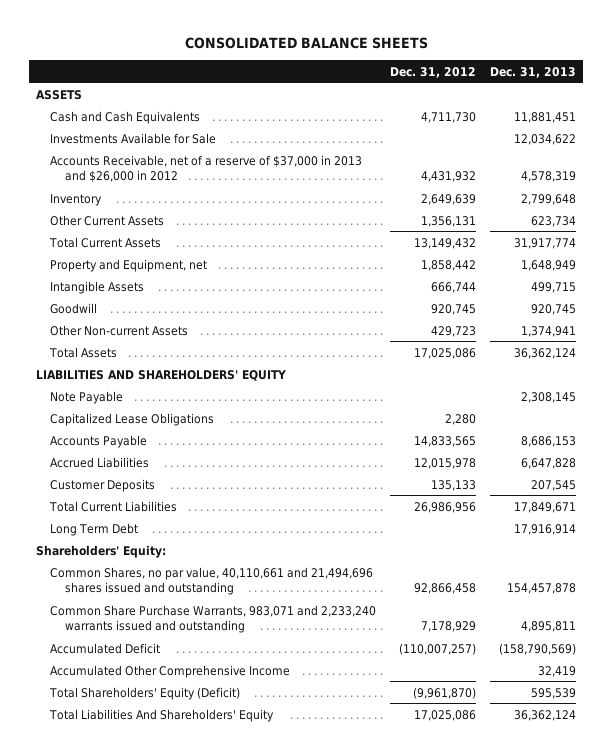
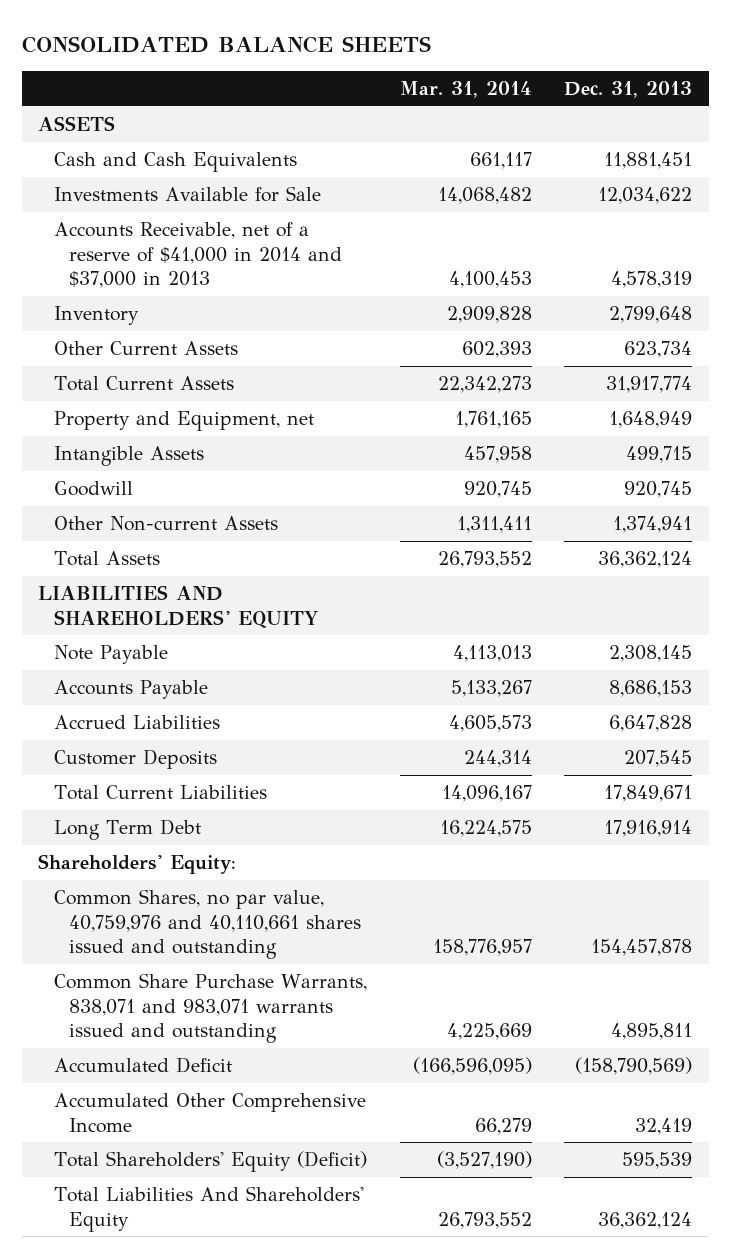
[389,66,476,78] Dec. 31, 2012 -> none
none -> [399,81,532,99] Mar. 31, 2014
[50,154,363,182] Accounts Receivable, net of a reserve of $37,000 in 2013 and $26,000 in 2012 -> [53,221,343,289] Accounts Receivable, net of a reserve of $41,000 in 2014 and $37,000 in 2013
[50,412,215,426] Capitalized Lease Obligations -> none
[50,566,374,595] Common Shares, no par value, 40,110,661 and 21,494,696 shares issued and outstanding -> [53,888,362,960] Common Shares, no par value, 40,759,976 and 40,110,661 shares issued and outstanding
[50,604,377,633] Common Share Purchase Warrants, 983,071 and 2,233,240 warrants issued and outstanding -> [53,972,367,1044] Common Share Purchase Warrants, 838,071 and 983,071 warrants issued and outstanding

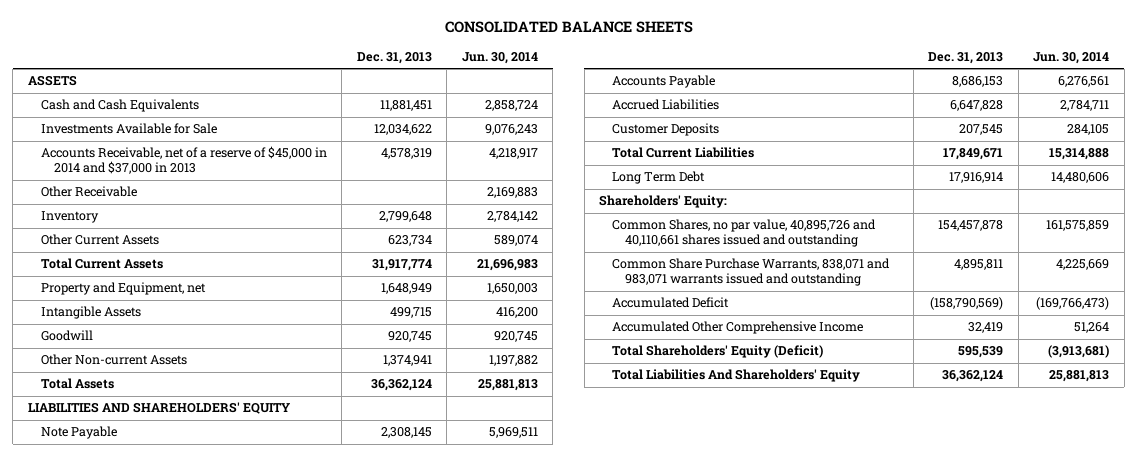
[399,81,532,99] Mar. 31, 2014 -> none
none -> [461,51,538,64] Jun. 30, 2014
[53,221,343,289] Accounts Receivable, net of a reserve of $41,000 in 2014 and $37,000 in 2013 -> [40,146,327,175] Accounts Receivable, net of a reserve of $45,000 in 2014 and $37,000 in 2013
none -> [40,186,137,198] Other Receivable
[53,888,362,960] Common Shares, no par value, 40,759,976 and 40,110,661 shares issued and outstanding -> [612,219,877,248] Common Shares, no par value, 40,895,726 and 40,110,661 shares issued and outstanding

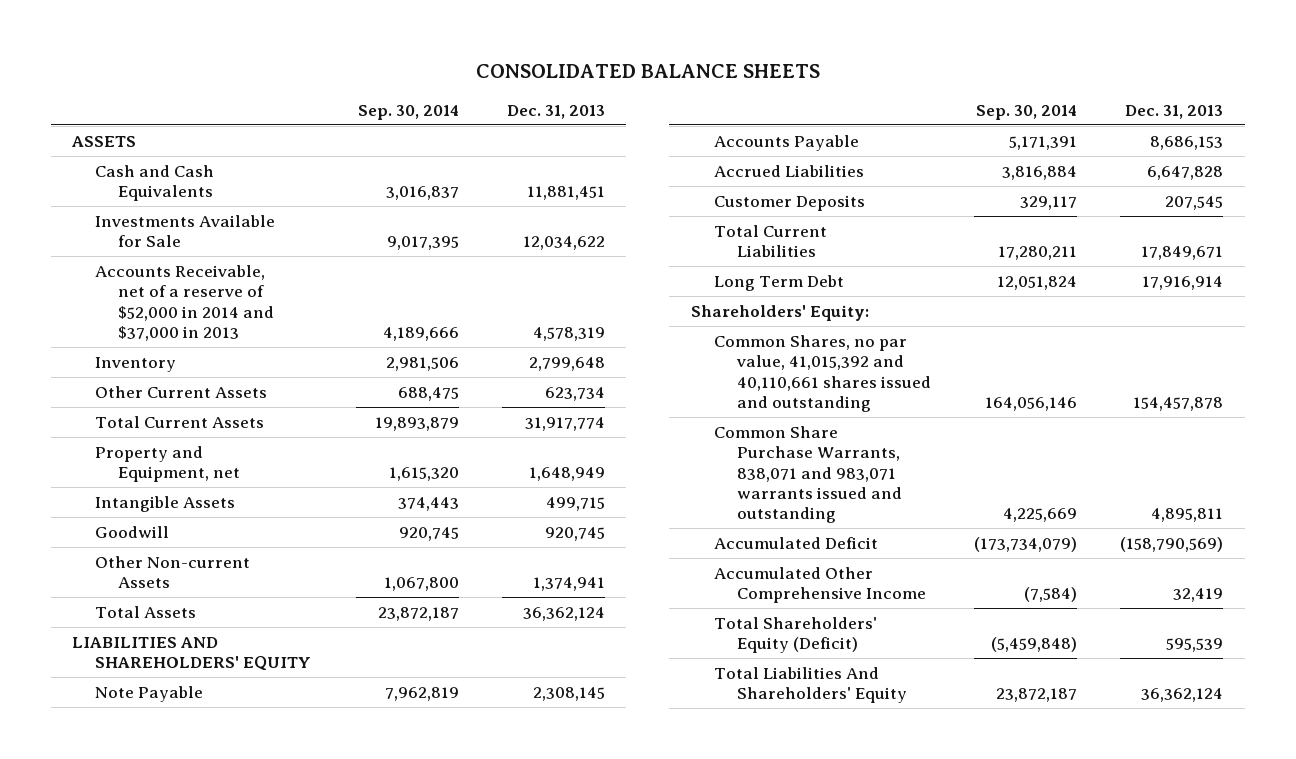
[461,51,538,64] Jun. 30, 2014 -> none
none -> [357,104,459,120] Sep. 30, 2014
[40,186,137,198] Other Receivable -> none
[40,146,327,175] Accounts Receivable, net of a reserve of $45,000 in 2014 and $37,000 in 2013 -> [95,264,275,341] Accounts Receivable, net of a reserve of $52,000 in 2014 and $37,000 in 2013
[612,219,877,248] Common Shares, no par value, 40,895,726 and 40,110,661 shares issued and outstanding -> [713,334,931,412] Common Shares, no par value, 41,015,392 and 40,110,661 shares issued and outstanding

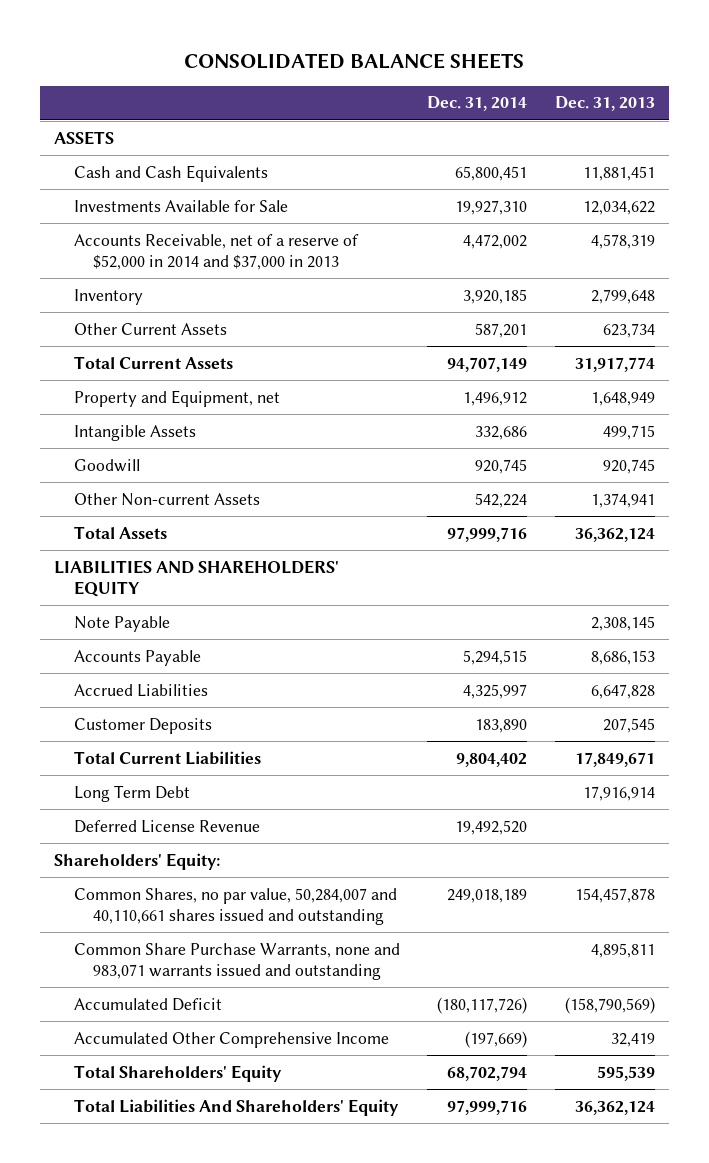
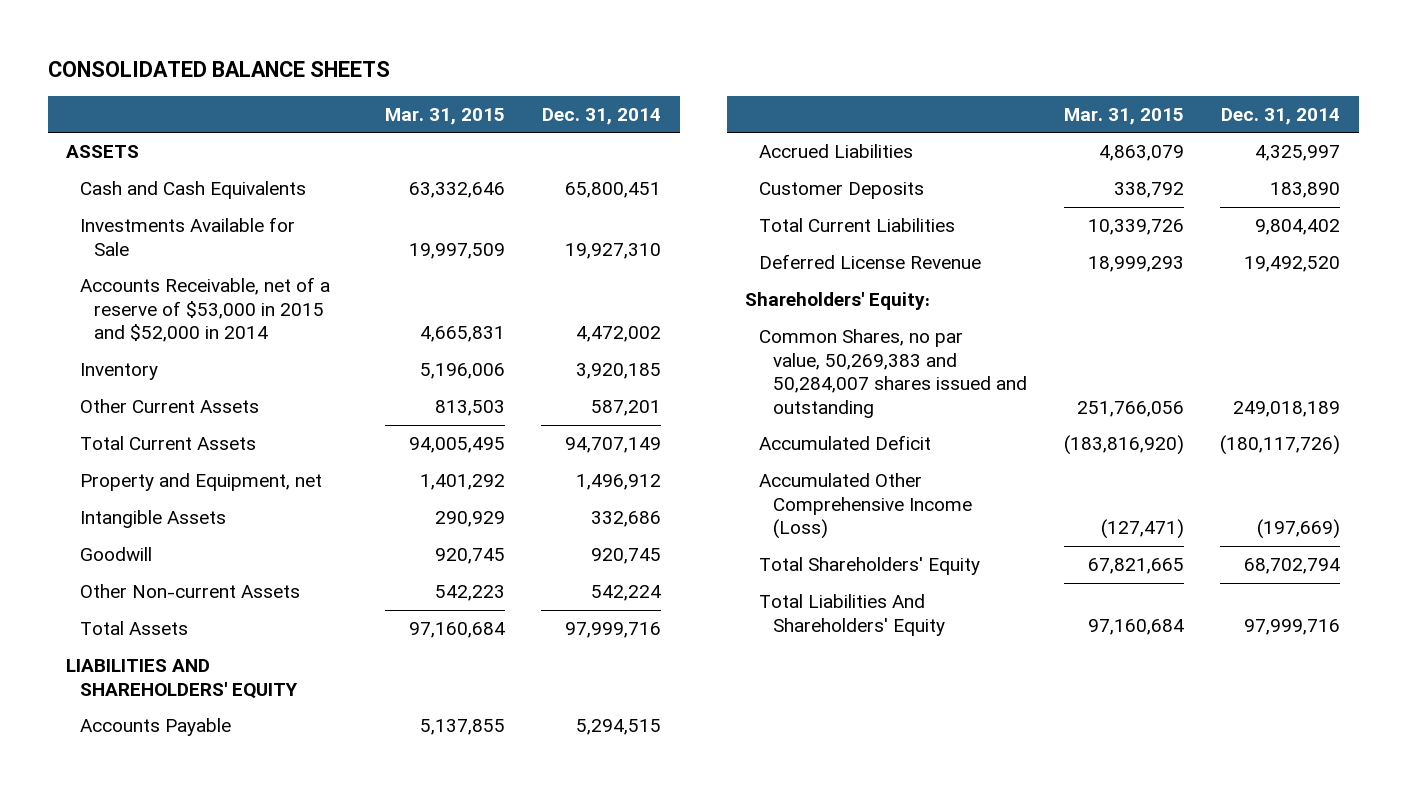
[554,96,655,112] Dec. 31, 2013 -> none
none -> [384,107,505,125] Mar. 31, 2015
[73,233,359,271] Accounts Receivable, net of a reserve of $52,000 in 2014 and $37,000 in 2013 -> [80,276,331,343] Accounts Receivable, net of a reserve of $53,000 in 2015 and $52,000 in 2014
[73,615,170,632] Note Payable -> none
[73,784,190,802] Long Term Debt -> none
[73,942,400,981] Common Share Purchase Warrants, none and 983,071 warrants issued and outstanding -> none
[73,887,397,926] Common Shares, no par value, 50,284,007 and 40,110,661 shares issued and outstanding -> [759,328,1028,418] Common Shares, no par value, 50,269,383 and 50,284,007 shares issued and outstanding
[73,1031,389,1048] Accumulated Other Comprehensive Income -> [759,472,973,540] Accumulated Other Comprehensive Income (Loss)

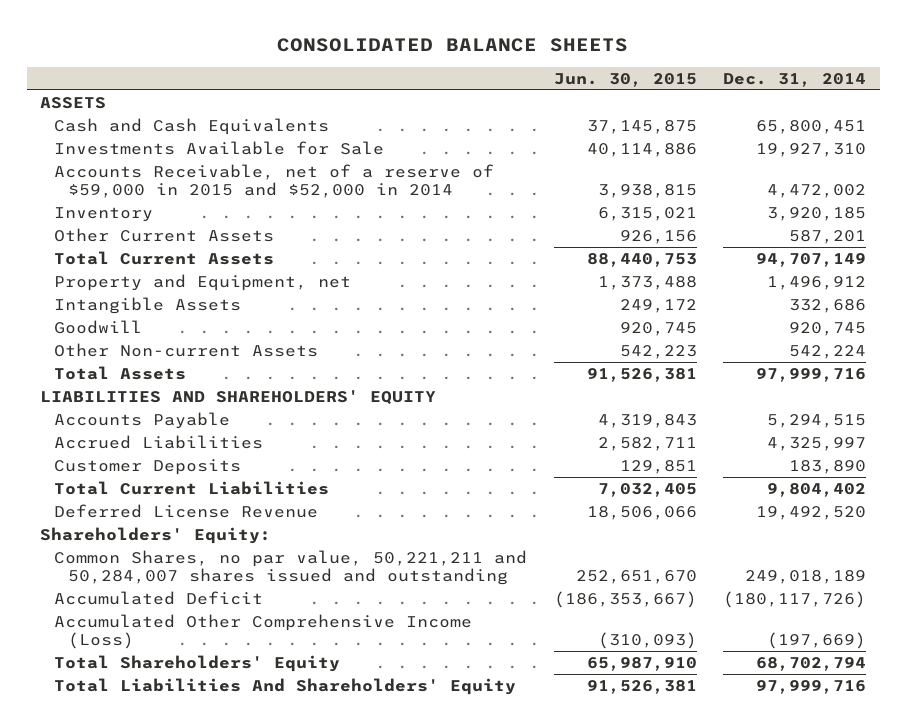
[384,107,505,125] Mar. 31, 2015 -> none
none -> [553,72,697,87] Jun. 30, 2015
[80,276,331,343] Accounts Receivable, net of a reserve of $53,000 in 2015 and $52,000 in 2014 -> [54,164,495,199] Accounts Receivable, net of a reserve of $59,000 in 2015 and $52,000 in 2014
[759,328,1028,418] Common Shares, no par value, 50,269,383 and 50,284,007 shares issued and outstanding -> [54,550,528,586] Common Shares, no par value, 50,221,211 and 50,284,007 shares issued and outstanding

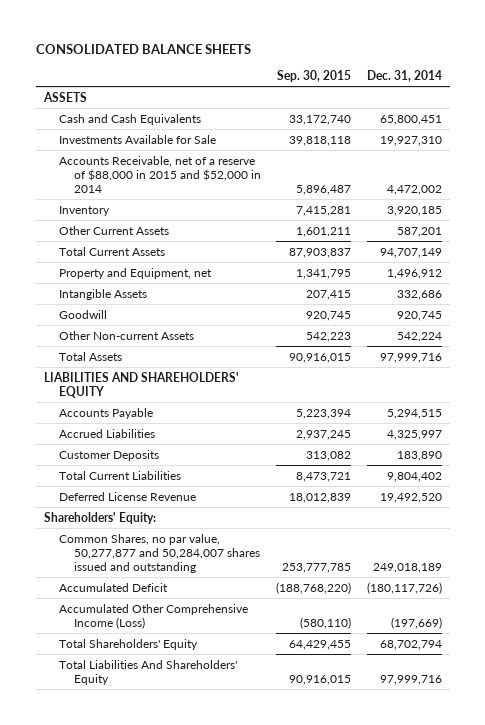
[553,72,697,87] Jun. 30, 2015 -> none
none -> [277,69,352,82] Sep. 30, 2015
[54,164,495,199] Accounts Receivable, net of a reserve of $59,000 in 2015 and $52,000 in 2014 -> [58,155,261,194] Accounts Receivable, net of a reserve of $88,000 in 2015 and $52,000 in 2014
[54,550,528,586] Common Shares, no par value, 50,221,211 and 50,284,007 shares issued and outstanding -> [58,533,260,574] Common Shares, no par value, 50,277,877 and 50,284,007 shares issued and outstanding

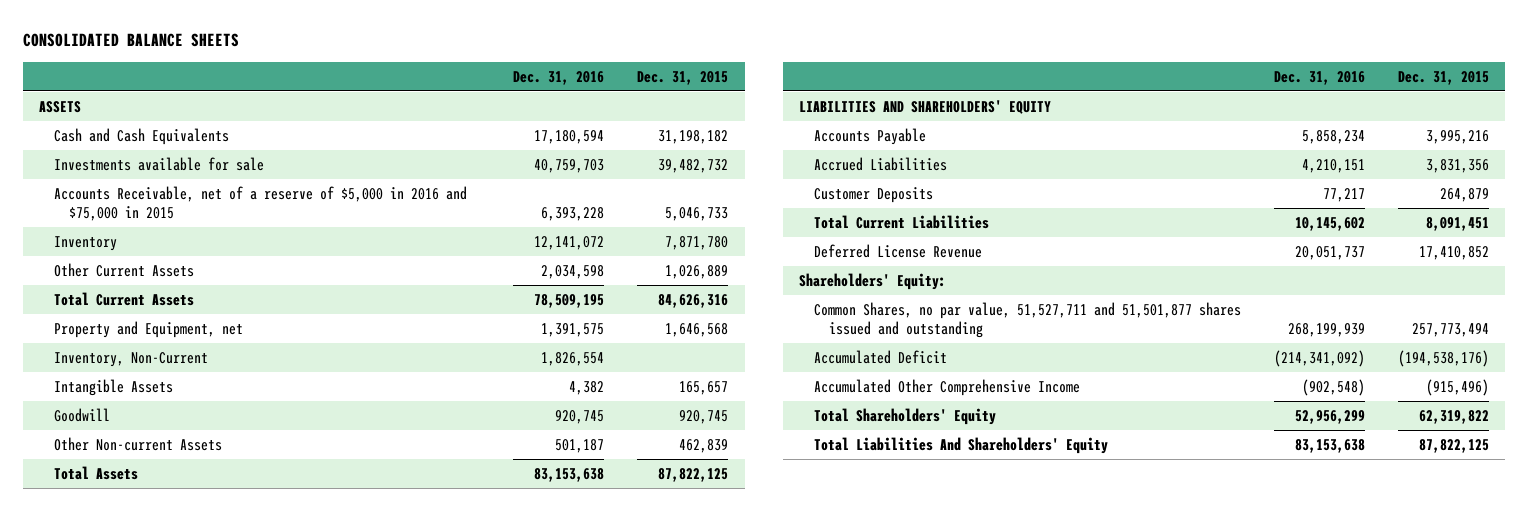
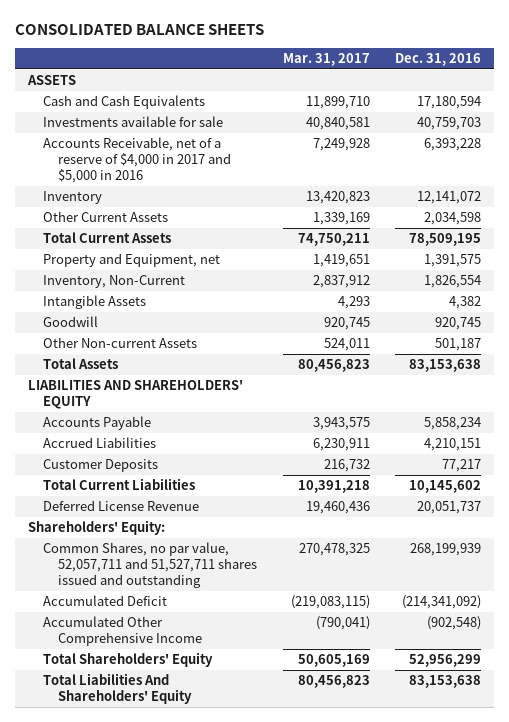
[637,70,729,85] Dec. 31, 2015 -> none
none -> [282,52,370,66] Mar. 31, 2017
[53,185,467,222] Accounts Receivable, net of a reserve of $5,000 in 2016 and $75,000 in 2015 -> [42,137,231,183] Accounts Receivable, net of a reserve of $4,000 in 2017 and $5,000 in 2016
[814,301,1242,339] Common Shares, no par value, 51,527,711 and 51,501,877 shares issued and outstanding -> [42,542,257,588] Common Shares, no par value, 52,057,711 and 51,527,711 shares issued and outstanding

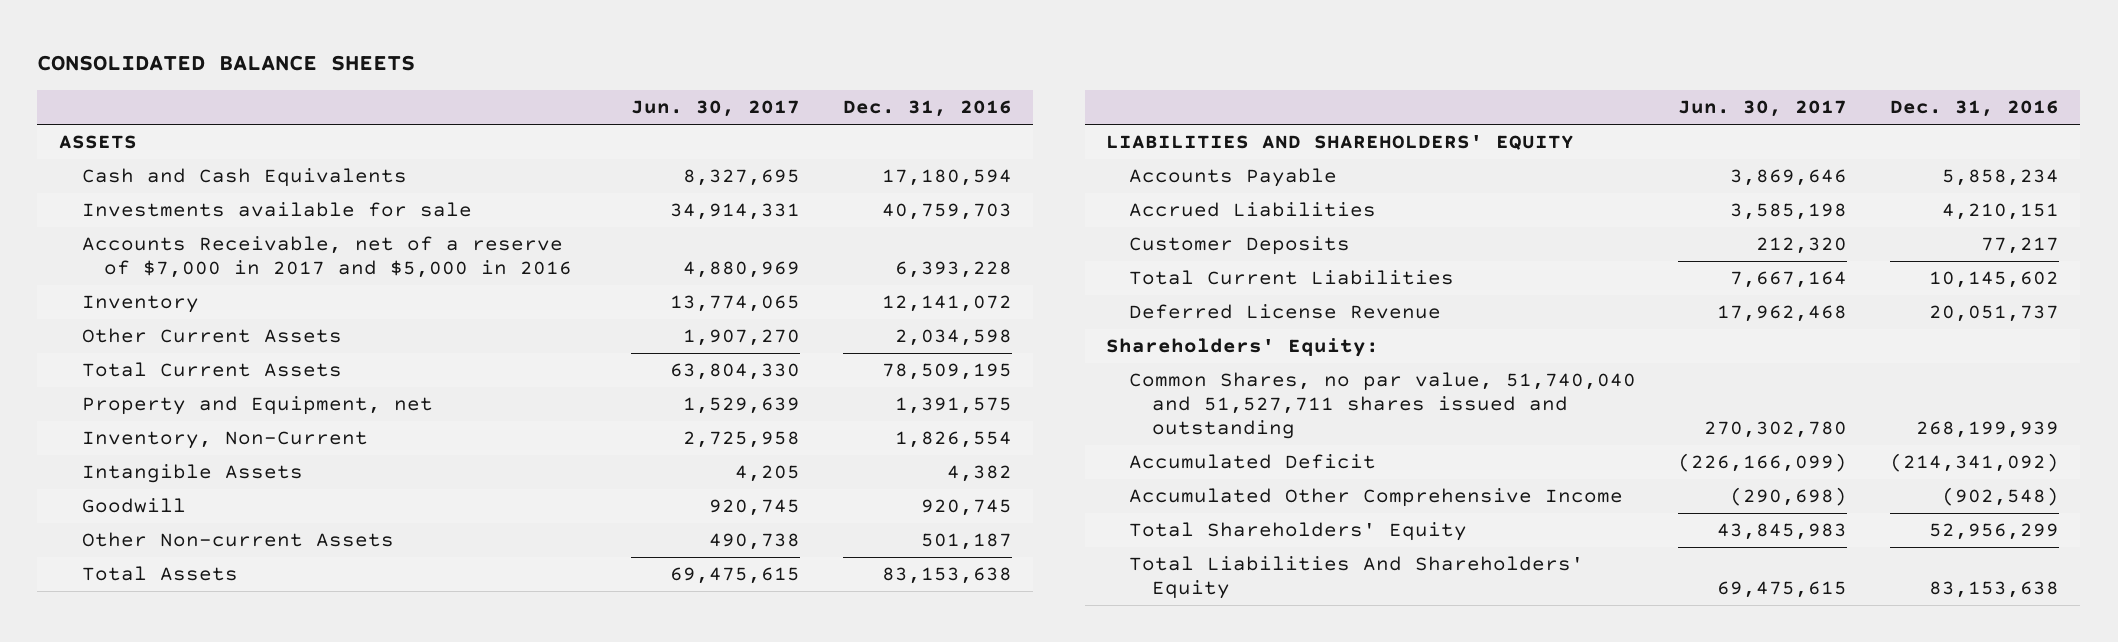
[282,52,370,66] Mar. 31, 2017 -> none
none -> [631,100,801,118] Jun. 30, 2017
[42,137,231,183] Accounts Receivable, net of a reserve of $4,000 in 2017 and $5,000 in 2016 -> [81,236,573,278] Accounts Receivable, net of a reserve of $7,000 in 2017 and $5,000 in 2016
[42,542,257,588] Common Shares, no par value, 52,057,711 and 51,527,711 shares issued and outstanding -> [1128,372,1636,439] Common Shares, no par value, 51,740,040 and 51,527,711 shares issued and outstanding

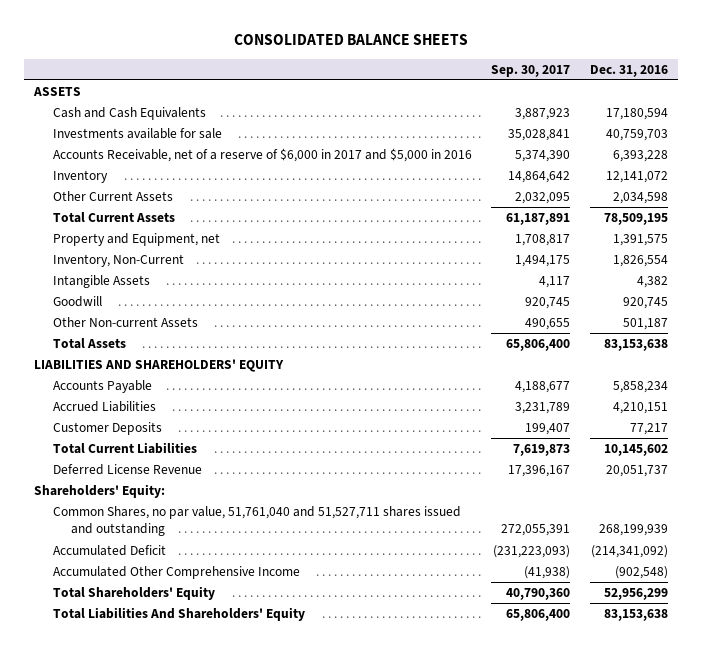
[631,100,801,118] Jun. 30, 2017 -> none
none -> [491,64,571,77] Sep. 30, 2017
[81,236,573,278] Accounts Receivable, net of a reserve of $7,000 in 2017 and $5,000 in 2016 -> [52,148,472,163] Accounts Receivable, net of a reserve of $6,000 in 2017 and $5,000 in 2016
[1128,372,1636,439] Common Shares, no par value, 51,740,040 and 51,527,711 shares issued and outstanding -> [52,506,461,537] Common Shares, no par value, 51,761,040 and 51,527,711 shares issued and outstanding

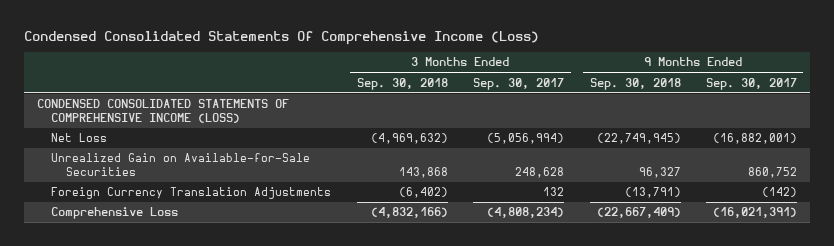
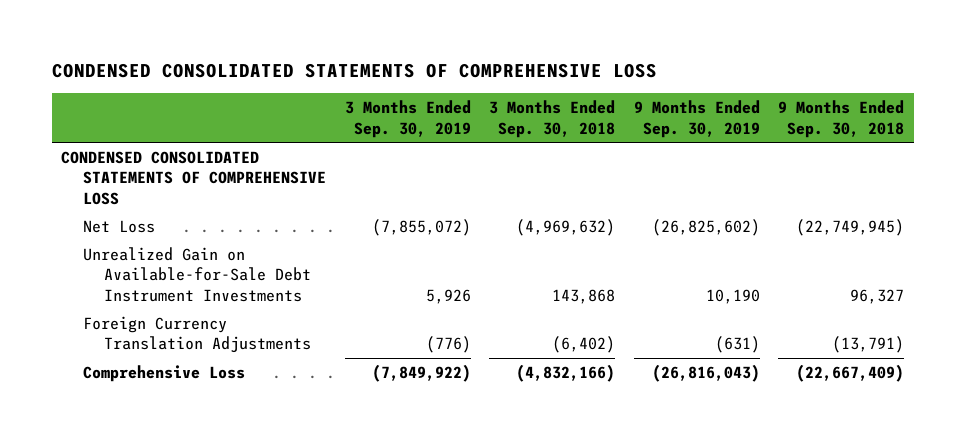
[24,30,540,45] Condensed Consolidated Statements Of Comprehensive Income (Loss) -> [52,63,658,79] CONDENSED CONSOLIDATED STATEMENTS OF COMPREHENSIVE LOSS
[473,77,565,90] Sep. 30, 2017 -> none
[705,77,797,90] Sep. 30, 2017 -> none
none -> [344,100,471,138] 3 Months Ended Sep. 30, 2019
none -> [633,100,760,138] 9 Months Ended Sep. 30, 2019
[36,99,289,123] CONDENSED CONSOLIDATED STATEMENTS OF COMPREHENSIVE INCOME (LOSS) -> [61,150,326,205] CONDENSED CONSOLIDATED STATEMENTS OF COMPREHENSIVE LOSS
[51,153,311,176] Unrealized Gain on Available-for-Sale Securities -> [82,246,312,302] Unrealized Gain on Available-for-Sale Debt Instrument Investments

